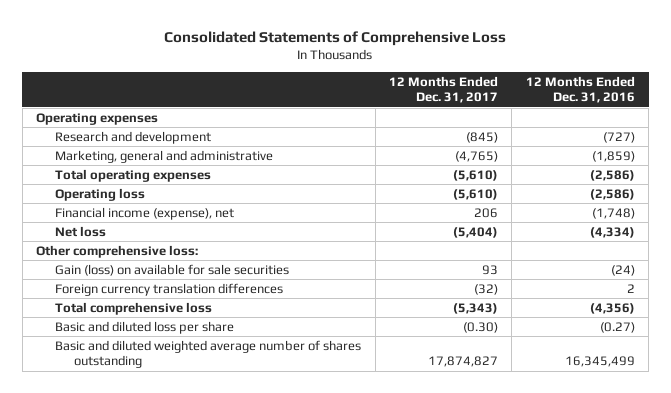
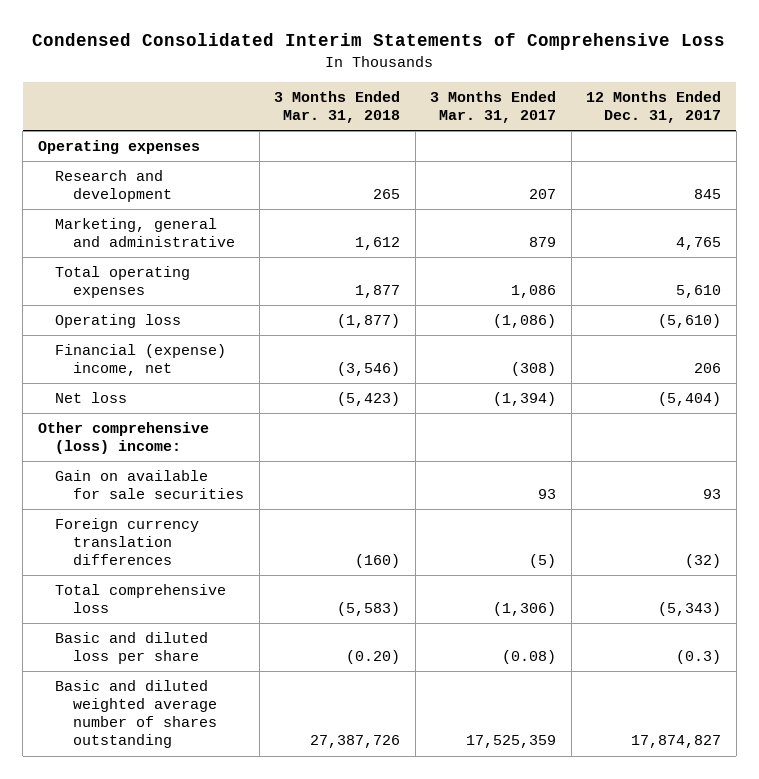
[164,30,507,46] Consolidated Statements of Comprehensive Loss -> [32,33,726,51] Condensed Consolidated Interim Statements of Comprehensive Loss
[525,76,635,104] 12 Months Ended Dec. 31, 2016 -> none
none -> [274,90,401,124] 3 Months Ended Mar. 31, 2018
none -> [430,90,557,124] 3 Months Ended Mar. 31, 2017
[465,131,498,143] (845) -> [694,189,722,200] 845
[454,150,498,162] (4,765) -> [676,237,722,251] 4,765
[452,169,498,181] (5,610) -> [676,285,722,299] 5,610
[55,206,235,220] Financial income (expense), net -> [55,344,227,377] Financial (expense) income, net
[35,244,198,258] Other comprehensive loss: -> [37,422,209,455] Other comprehensive (loss) income:
[55,263,290,276] Gain (loss) on available for sale securities -> [55,470,245,500] Gain on available for sale securities
[462,321,498,333] (0.30) -> [676,650,722,665] (0.3)

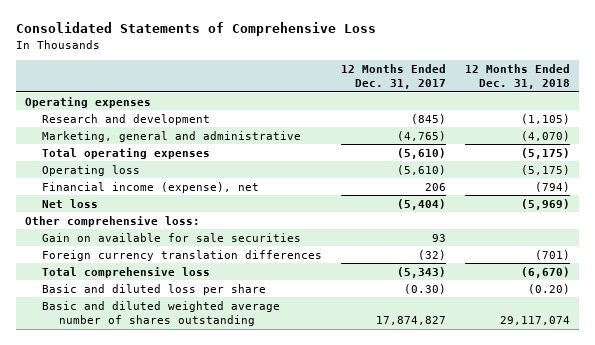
[32,33,726,51] Condensed Consolidated Interim Statements of Comprehensive Loss -> [16,22,377,37] Consolidated Statements of Comprehensive Loss
[274,90,401,124] 3 Months Ended Mar. 31, 2018 -> none
[430,90,557,124] 3 Months Ended Mar. 31, 2017 -> none
none -> [464,63,570,89] 12 Months Ended Dec. 31, 2018
[694,189,722,200] 845 -> [411,113,447,124] (845)
[676,237,722,251] 4,765 -> [397,130,447,141] (4,765)
[676,285,722,299] 5,610 -> [397,147,447,159] (5,610)
[55,344,227,377] Financial (expense) income, net -> [42,181,260,193] Financial income (expense), net
[37,422,209,455] Other comprehensive (loss) income: -> [25,215,201,227] Other comprehensive loss:
[676,650,722,665] (0.3) -> [404,283,447,294] (0.30)

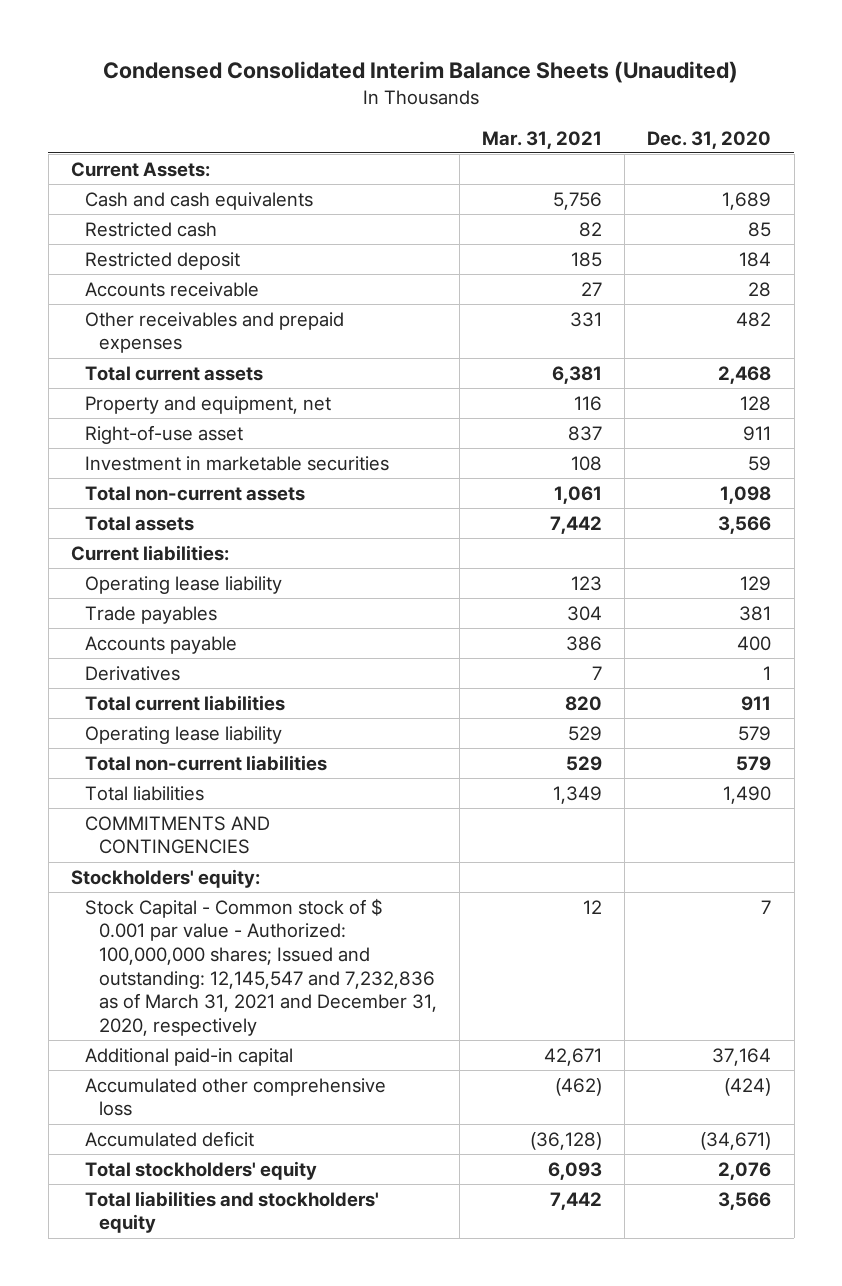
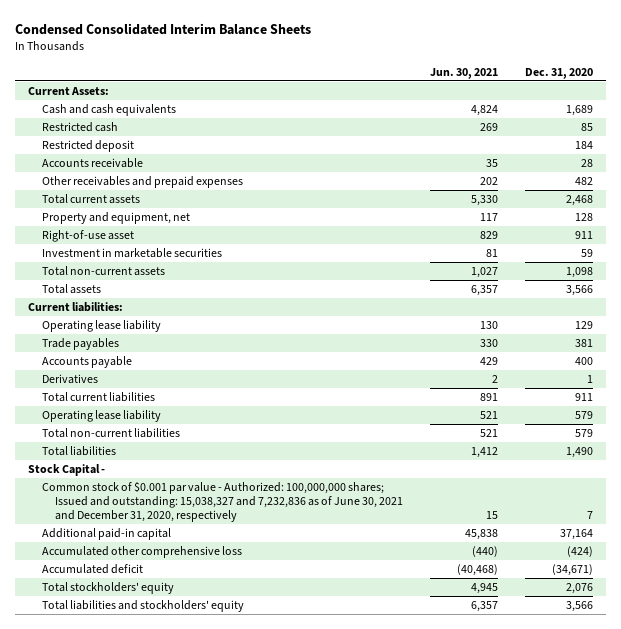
[103,60,739,83] Condensed Consolidated Interim Balance Sheets (Unaudited) -> [14,22,311,35] Condensed Consolidated Interim Balance Sheets
[482,130,603,149] Mar. 31, 2021 -> none
none -> [429,67,498,79] Jun. 30, 2021
[85,815,271,855] COMMITMENTS AND CONTINGENCIES -> none
[70,868,260,888] Stockholders' equity: -> [28,464,106,477] Stock Capital -
[85,897,438,1036] Stock Capital - Common stock of $ 0.001 par value - Authorized: 100,000,000 shares; Issued and outstanding: 12,145,547 and 7,232,836 as of March 31, 2021 and December 31, 2020, respectively -> [41,482,403,523] Common stock of $0.001 par value - Authorized: 100,000,000 shares; Issued and outstanding: 15,038,327 and 7,232,836 as of June 30, 2021 and December 31, 2020, respectively

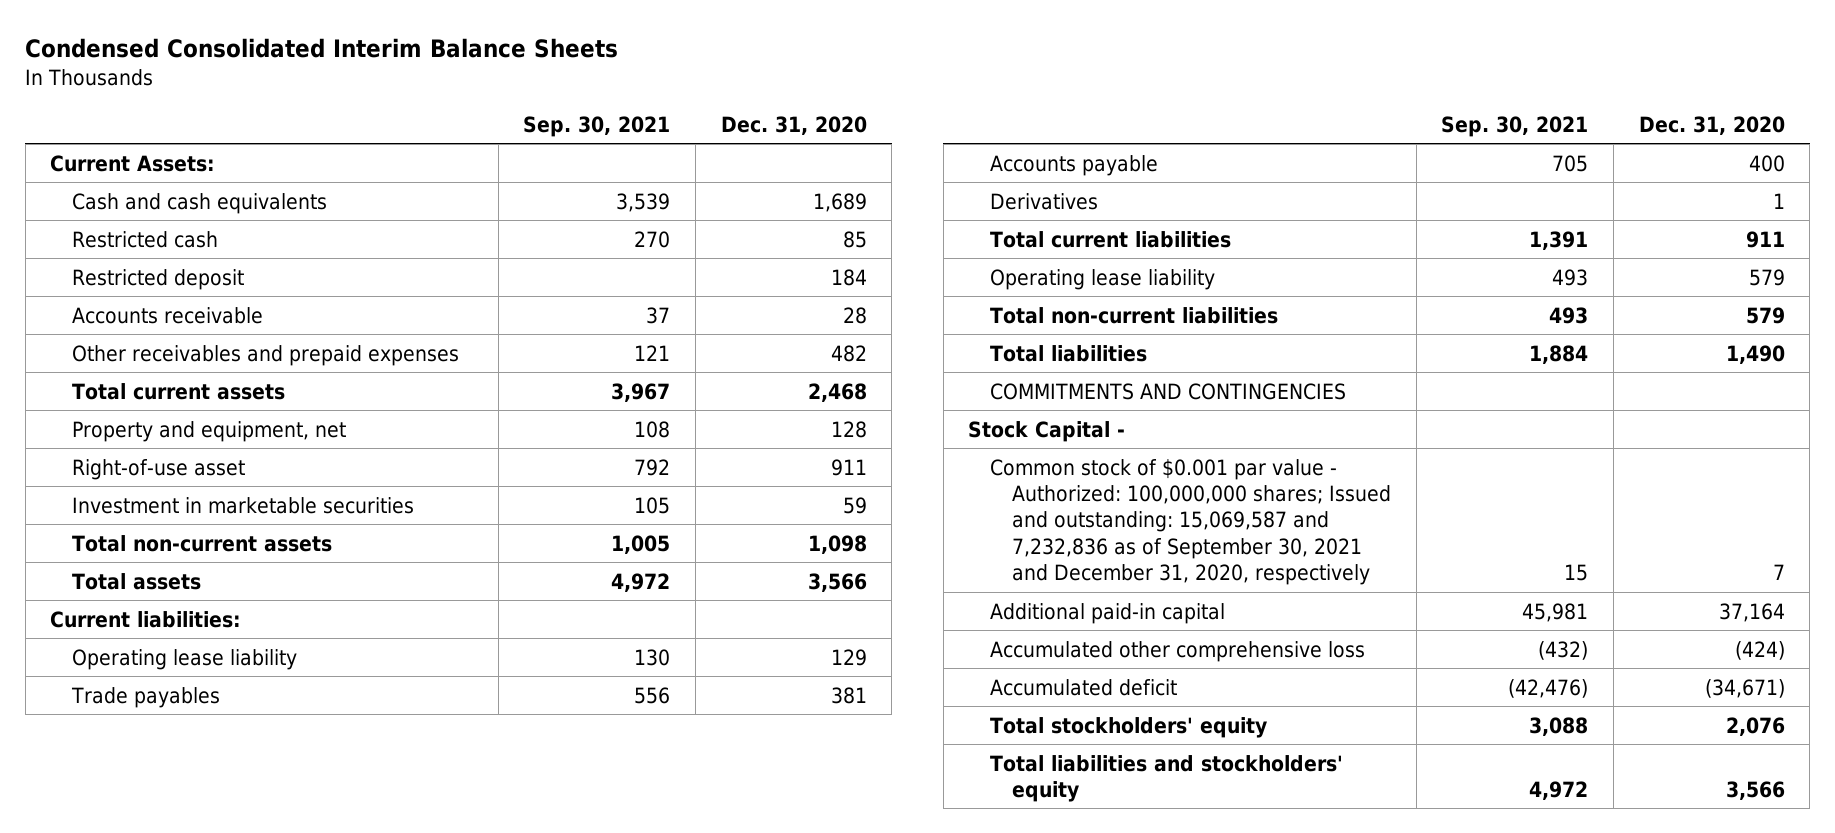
[429,67,498,79] Jun. 30, 2021 -> none
none -> [523,115,671,137] Sep. 30, 2021
none -> [990,382,1347,400] COMMITMENTS AND CONTINGENCIES
[41,482,403,523] Common stock of $0.001 par value - Authorized: 100,000,000 shares; Issued and outstanding: 15,038,327 and 7,232,836 as of June 30, 2021 and December 31, 2020, respectively -> [990,458,1392,586] Common stock of $0.001 par value - Authorized: 100,000,000 shares; Issued and outstanding: 15,069,587 and 7,232,836 as of September 30, 2021 and December 31, 2020, respectively

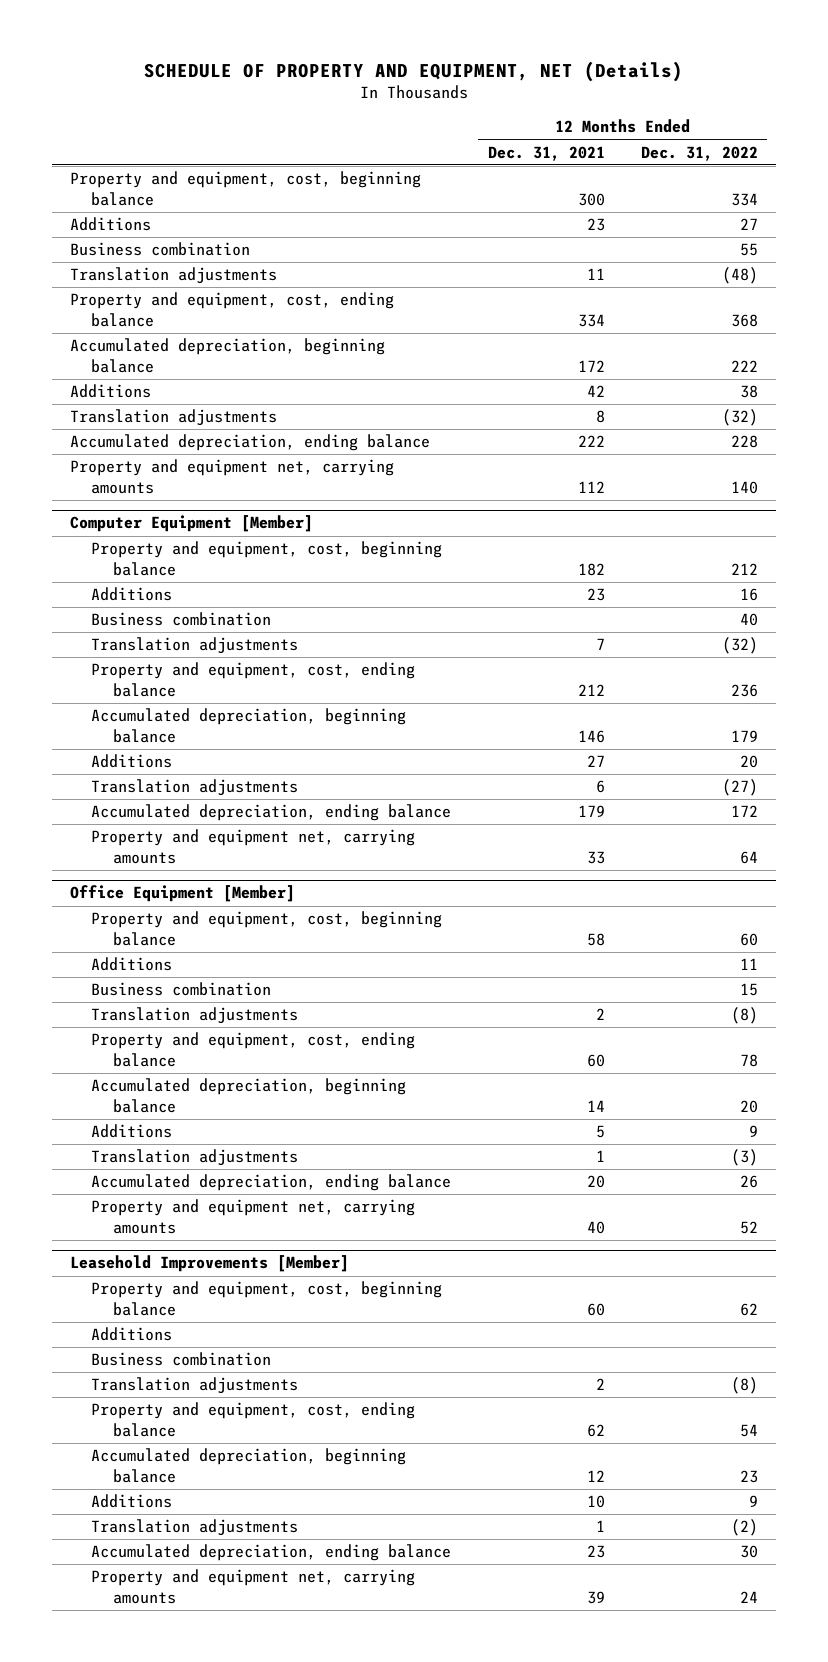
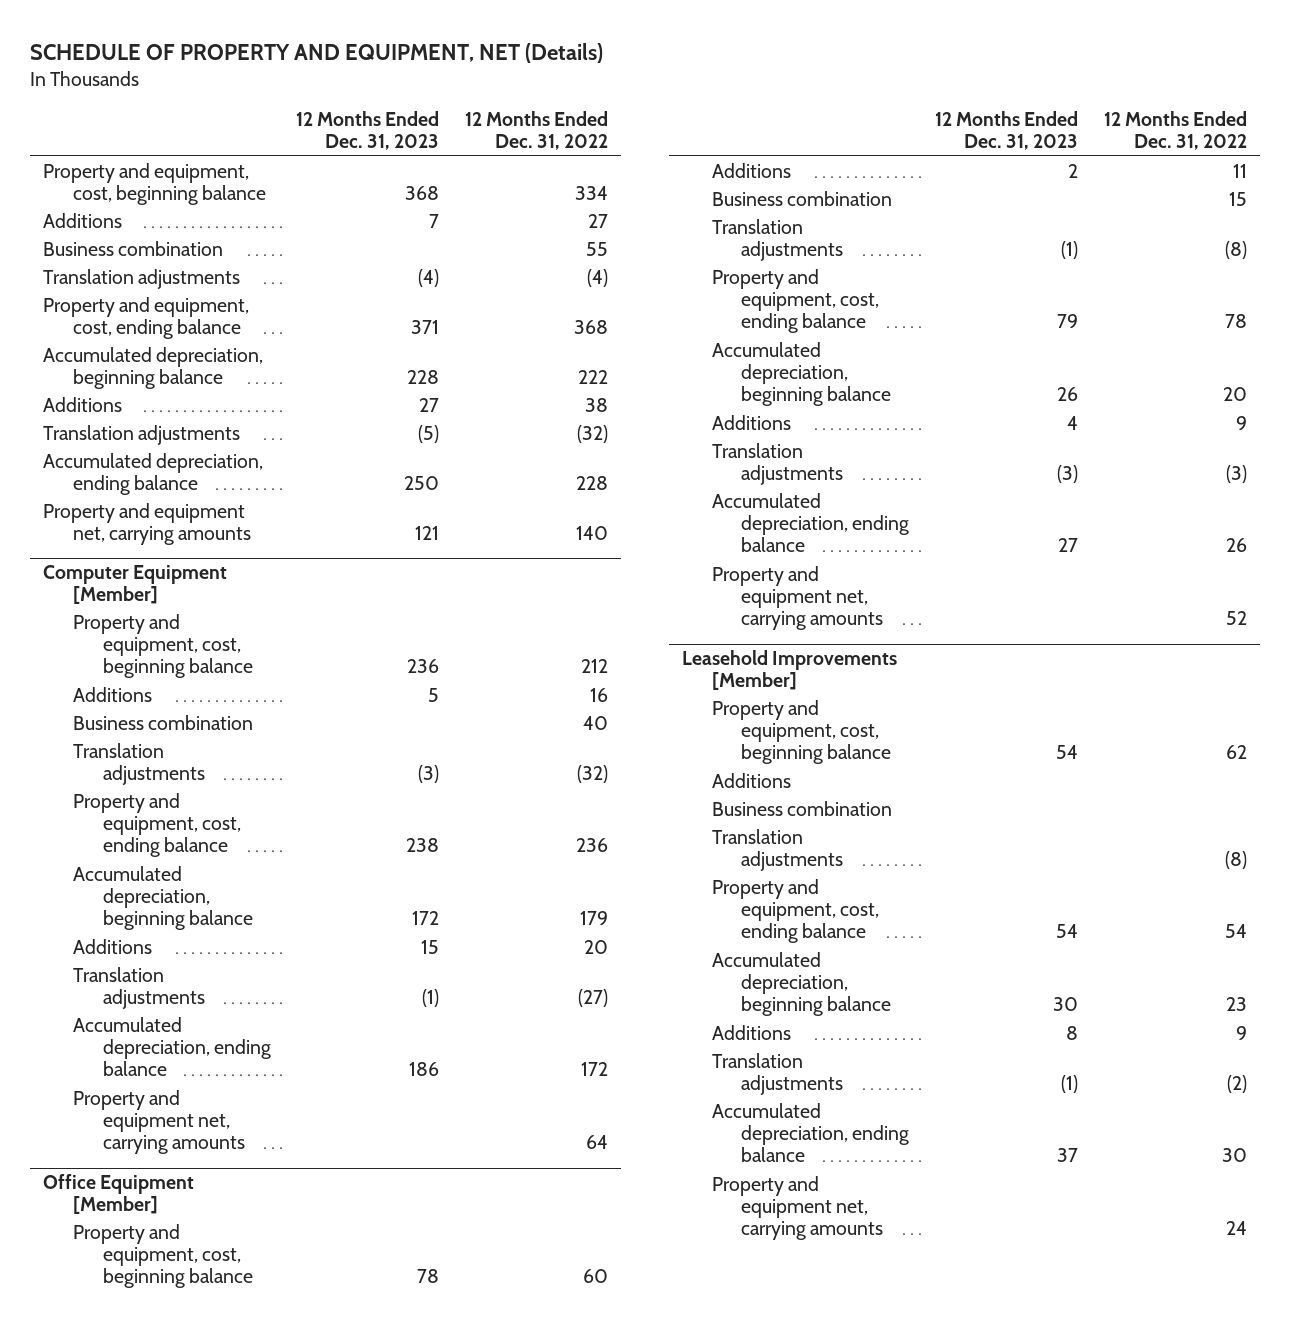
[487,145,605,161] Dec. 31, 2021 -> none
none -> [296,111,440,151] 12 Months Ended Dec. 31, 2023
[721,267,758,285] (48) -> [586,268,608,287] (4)

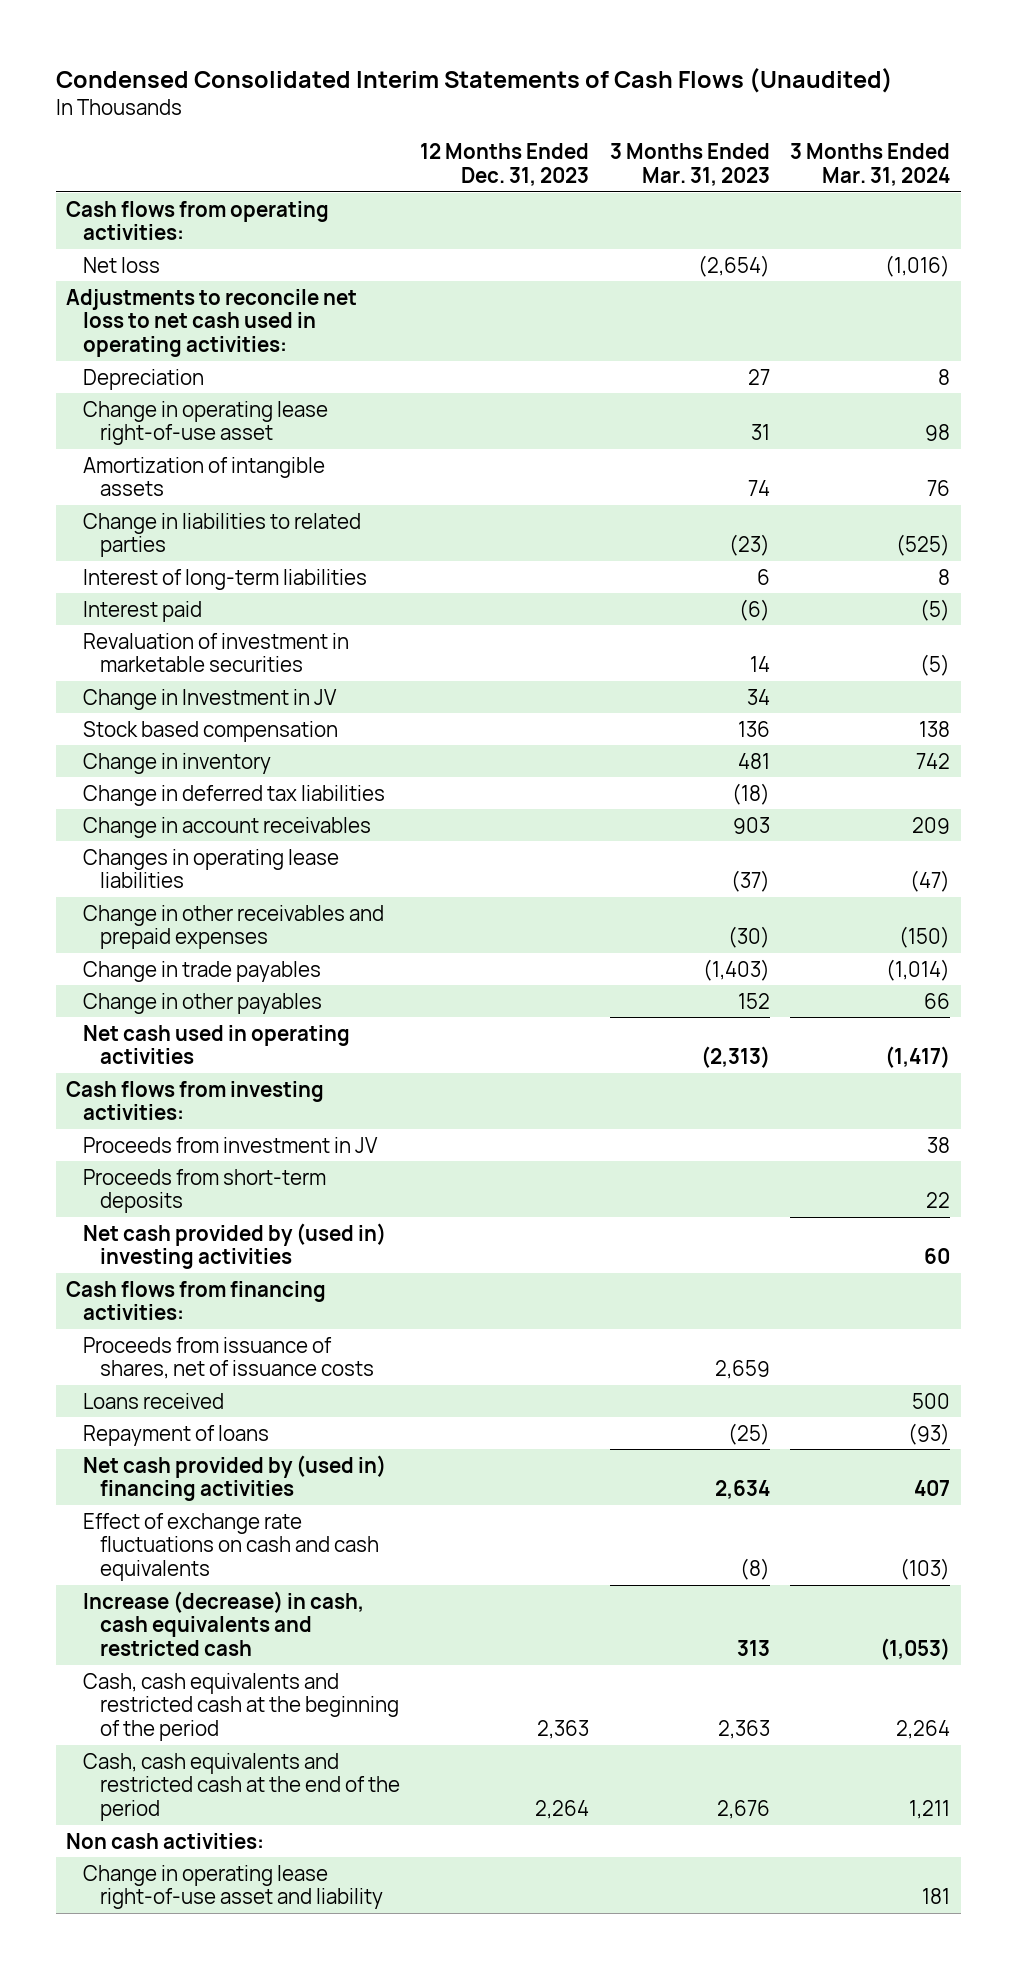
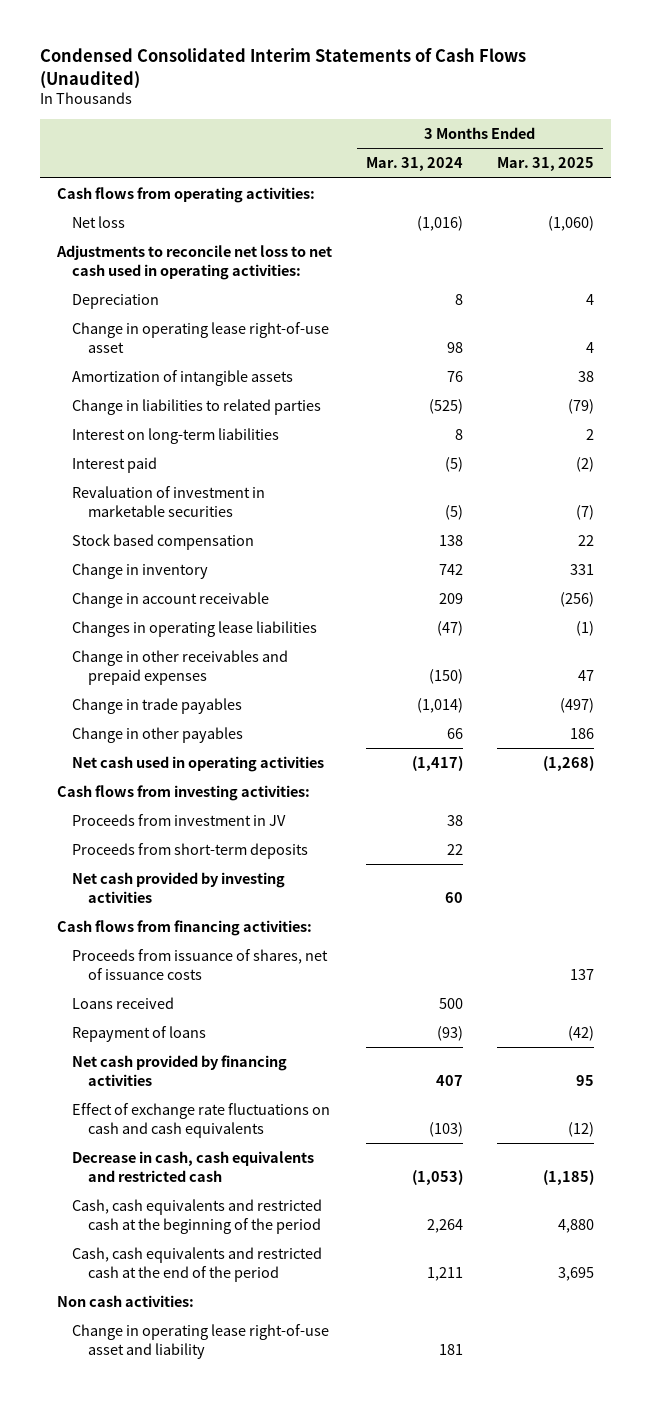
[420,143,590,186] 12 Months Ended Dec. 31, 2023 -> none
[609,143,770,186] 3 Months Ended Mar. 31, 2023 -> none
none -> [496,157,594,172] Mar. 31, 2025
[83,568,368,590] Interest of long-term liabilities -> [72,428,280,445] Interest on long-term liabilities
[83,688,338,710] Change in Investment in JV -> none
[83,784,386,806] Change in deferred tax liabilities -> none
[83,816,372,838] Change in account receivables -> [72,592,270,609] Change in account receivable
[83,1222,387,1270] Net cash provided by (used in) investing activities -> [72,872,286,903] Net cash provided by investing activities
[83,1454,387,1502] Net cash provided by (used in) financing activities -> [72,1055,288,1086] Net cash provided by financing activities
[83,1590,365,1657] Increase (decrease) in cash, cash equivalents and restricted cash -> [72,1151,315,1182] Decrease in cash, cash equivalents and restricted cash

